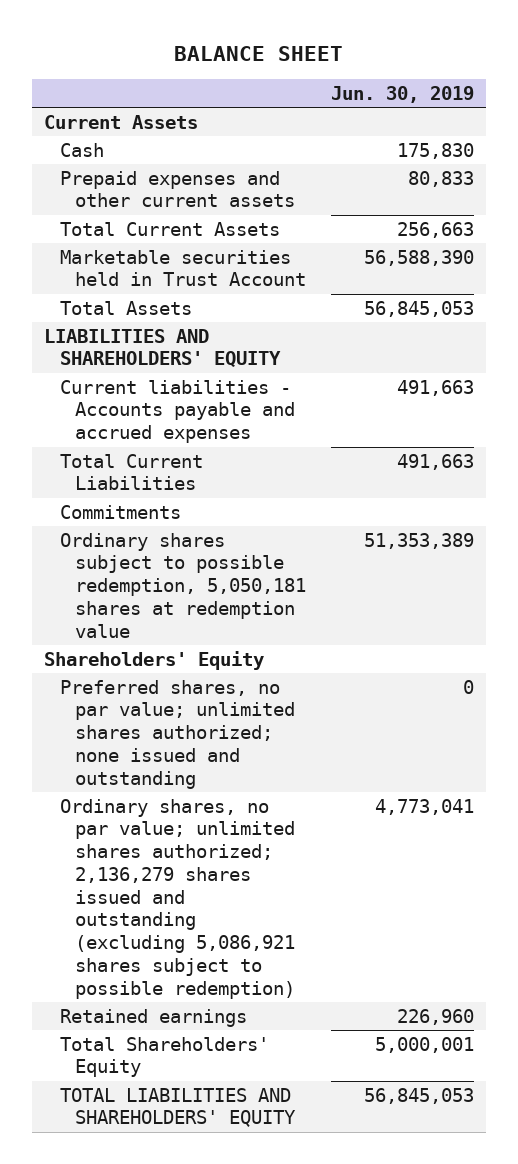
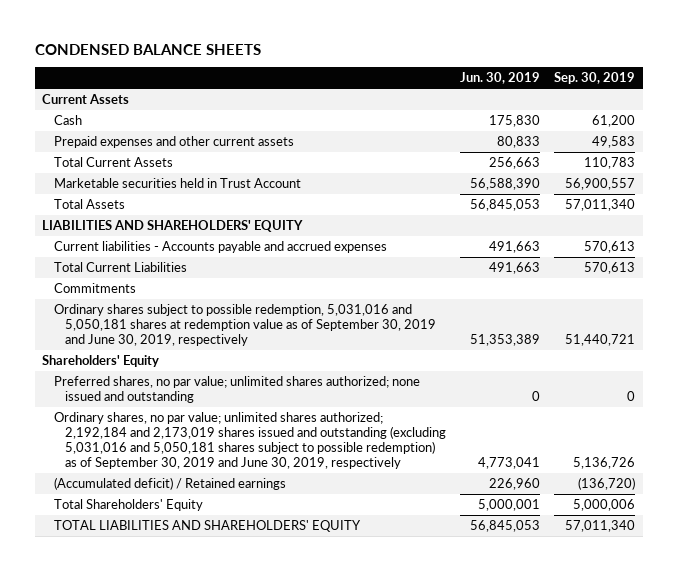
[173,45,343,61] BALANCE SHEET -> [35,43,262,55] CONDENSED BALANCE SHEETS
none -> [554,72,636,85] Sep. 30, 2019
[59,532,307,638] Ordinary shares subject to possible redemption, 5,050,181 shares at redemption value -> [53,303,436,347] Ordinary shares subject to possible redemption, 5,031,016 and 5,050,181 shares at redemption value as of September 30, 2019 and June 30, 2019, respectively
[59,798,296,999] Ordinary shares, no par value; unlimited shares authorized; 2,136,279 shares issued and outstanding (excluding 5,086,921 shares subject to possible redemption) -> [53,411,446,470] Ordinary shares, no par value; unlimited shares authorized; 2,192,184 and 2,173,019 shares issued and outstanding (excluding 5,031,016 and 5,050,181 shares subject to possible redemption) as of September 30, 2019 and June 30, 2019, respectively
[59,1008,247,1027] Retained earnings -> [53,476,286,490] (Accumulated deficit) / Retained earnings

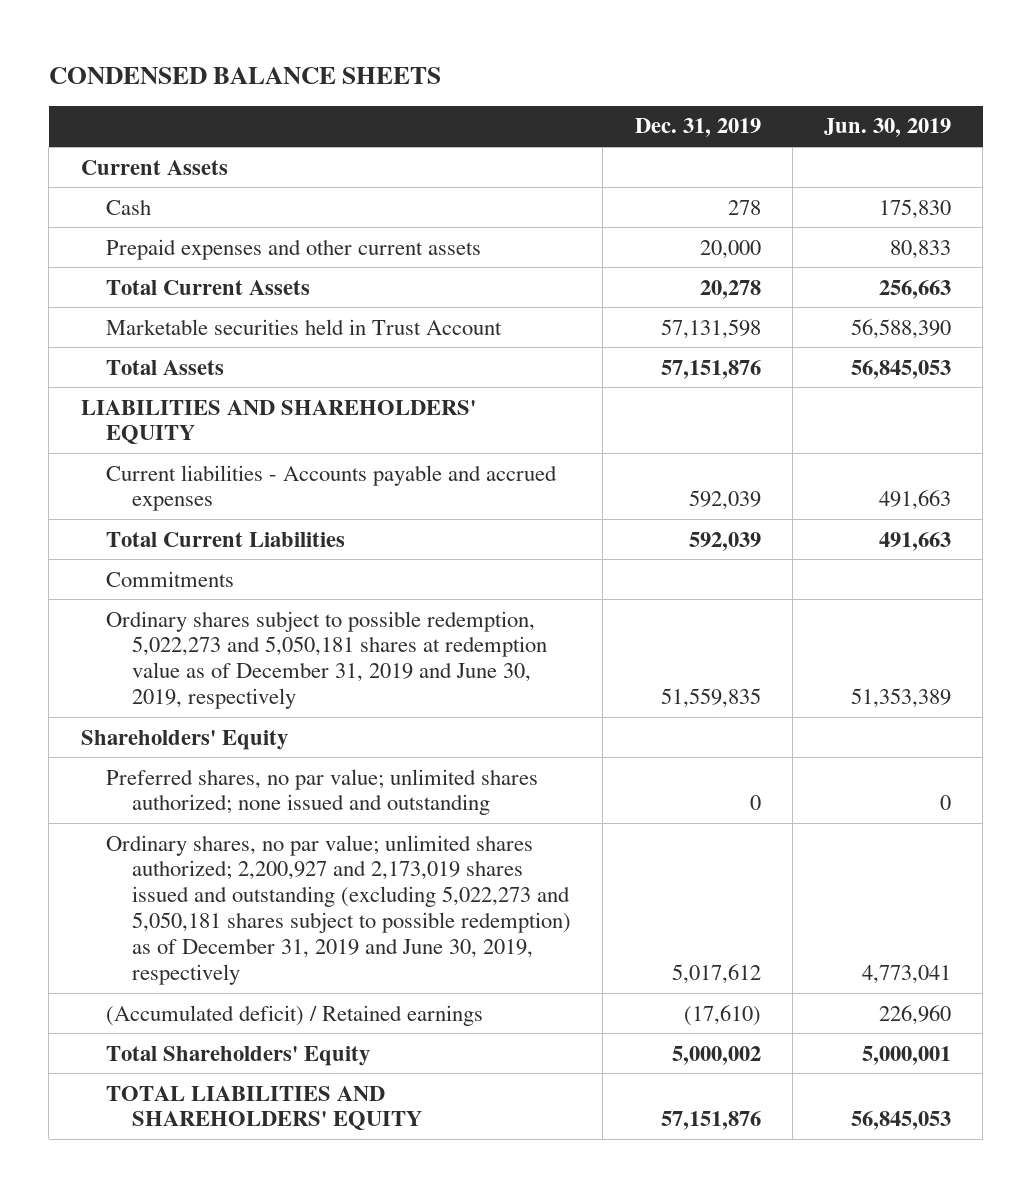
[554,72,636,85] Sep. 30, 2019 -> none
none -> [634,118,761,138] Dec. 31, 2019
[53,303,436,347] Ordinary shares subject to possible redemption, 5,031,016 and 5,050,181 shares at redemption value as of September 30, 2019 and June 30, 2019, respectively -> [106,610,547,710] Ordinary shares subject to possible redemption, 5,022,273 and 5,050,181 shares at redemption value as of December 31, 2019 and June 30, 2019, respectively
[53,411,446,470] Ordinary shares, no par value; unlimited shares authorized; 2,192,184 and 2,173,019 shares issued and outstanding (excluding 5,031,016 and 5,050,181 shares subject to possible redemption) as of September 30, 2019 and June 30, 2019, respectively -> [106,834,571,985] Ordinary shares, no par value; unlimited shares authorized; 2,200,927 and 2,173,019 shares issued and outstanding (excluding 5,022,273 and 5,050,181 shares subject to possible redemption) as of December 31, 2019 and June 30, 2019, respectively

